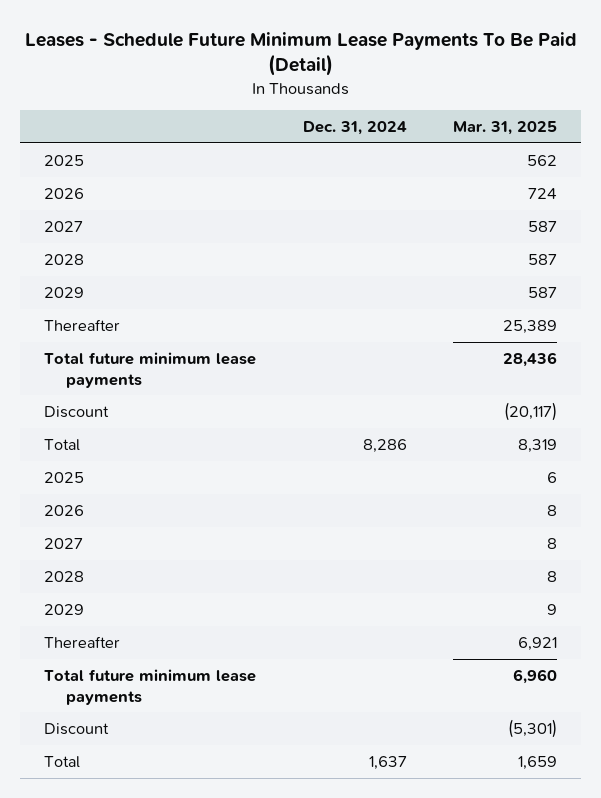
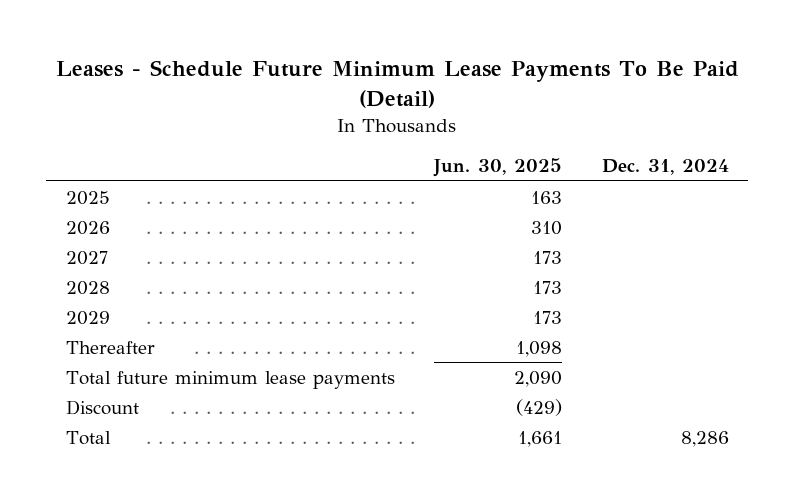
[453,121,558,136] Mar. 31, 2025 -> none
none -> [433,158,563,178] Jun. 30, 2025
[43,471,84,483] 2025 -> none
[43,504,84,516] 2026 -> none
[43,537,83,549] 2027 -> none
[43,570,84,582] 2028 -> none
[43,603,84,615] 2029 -> none
[43,635,120,648] Thereafter -> none
[43,668,256,705] Total future minimum lease payments -> none
[43,722,109,735] Discount -> none
[43,755,80,768] Total -> none

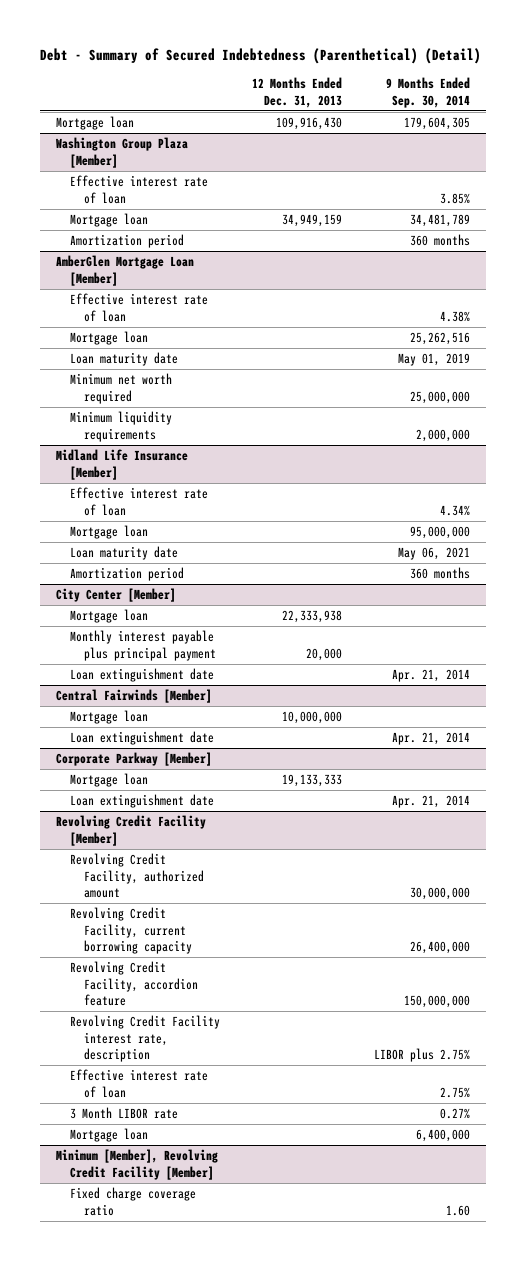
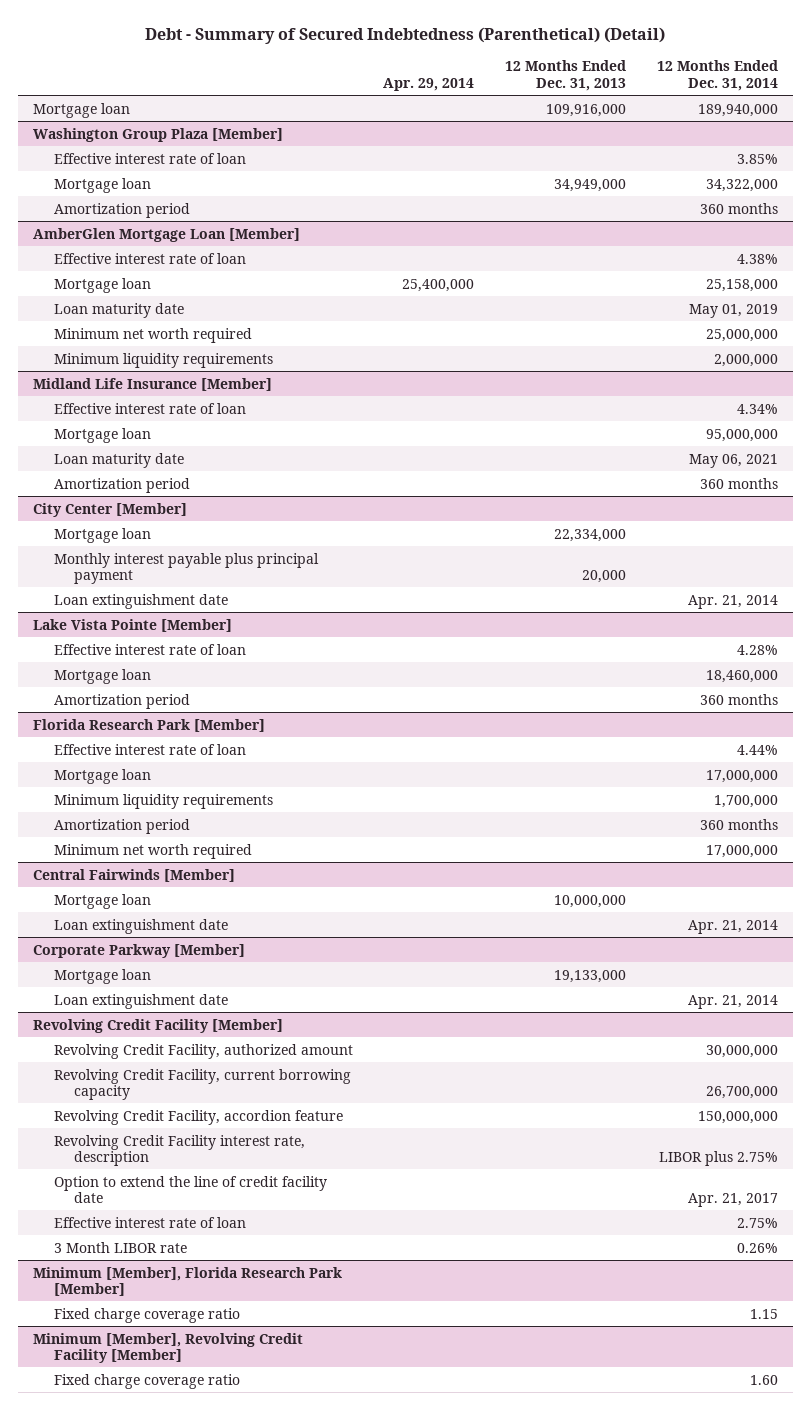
[386,77,471,108] 9 Months Ended Sep. 30, 2014 -> none
none -> [383,77,475,91] Apr. 29, 2014
none -> [656,60,778,91] 12 Months Ended Dec. 31, 2014
[276,117,343,131] 109,916,430 -> [546,103,627,117] 109,916,000
[282,214,343,228] 34,949,159 -> [554,178,627,192] 34,949,000
[282,610,343,624] 22,333,938 -> [554,528,627,542] 22,334,000
none -> [33,618,233,632] Lake Vista Pointe [Member]
none -> [53,643,246,655] Effective interest rate of loan
none -> [53,668,151,684] Mortgage loan
none -> [53,693,190,709] Amortization period
none -> [33,718,266,732] Florida Research Park [Member]
none -> [53,743,246,755] Effective interest rate of loan
none -> [53,768,151,784] Mortgage loan
none -> [53,793,273,809] Minimum liquidity requirements
none -> [53,818,190,834] Amortization period
none -> [53,843,252,859] Minimum net worth required
[282,774,343,788] 19,133,333 -> [554,969,627,983] 19,133,000
none -> [53,1175,327,1204] Option to extend the line of credit facility date
[70,1128,149,1143] Mortgage loan -> none
none -> [33,1266,343,1297] Minimum [Member], Florida Research Park [Member]
none -> [53,1307,240,1323] Fixed charge coverage ratio

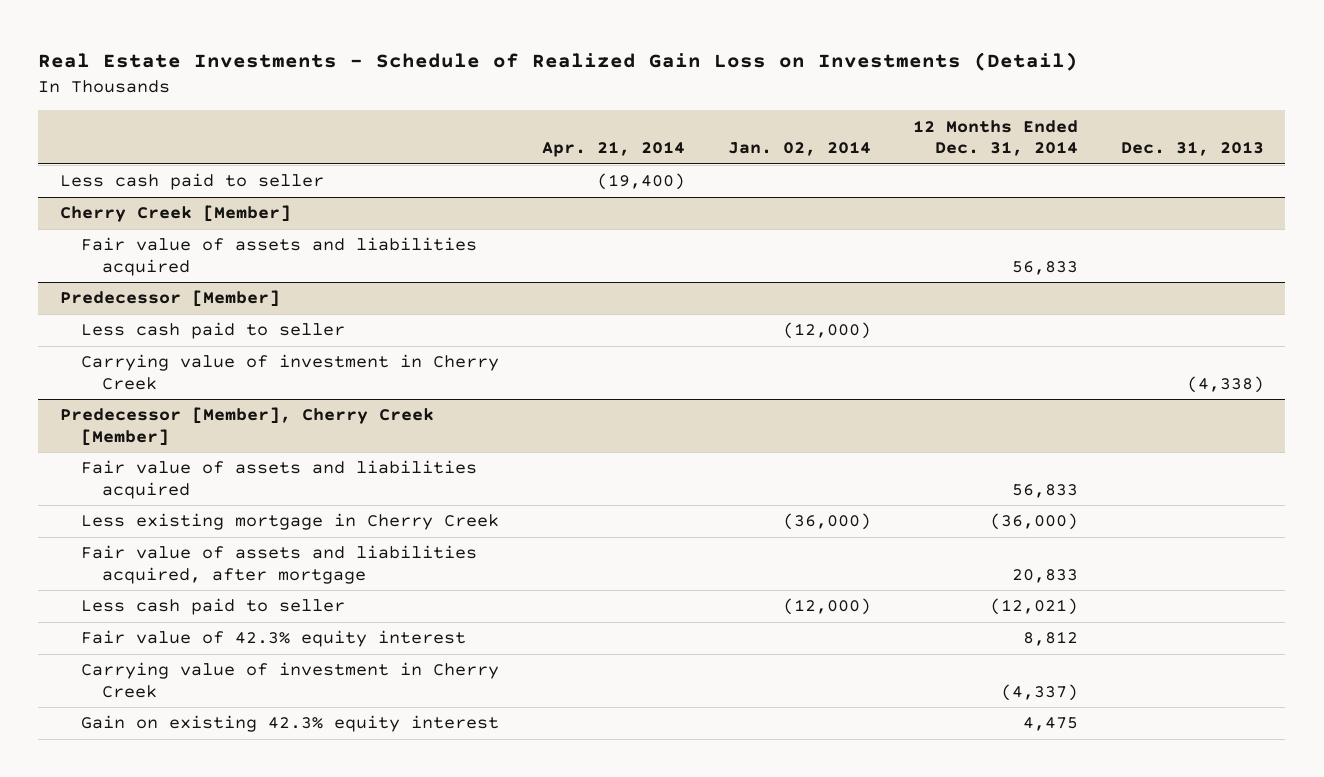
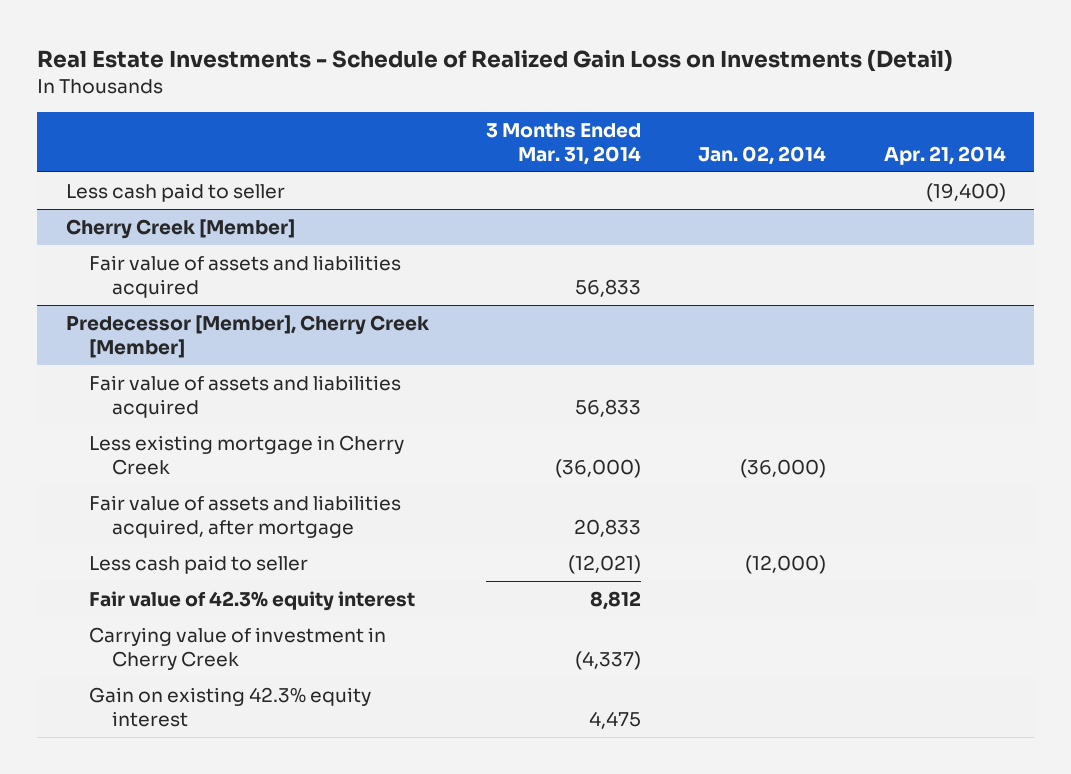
[913,119,1079,157] 12 Months Ended Dec. 31, 2014 -> none
[1120,141,1264,157] Dec. 31, 2013 -> none
none -> [485,122,641,166] 3 Months Ended Mar. 31, 2014
[59,290,280,308] Predecessor [Member] -> none
[81,322,346,340] Less cash paid to seller -> none
[81,354,500,390] Carrying value of investment in Cherry Creek -> none

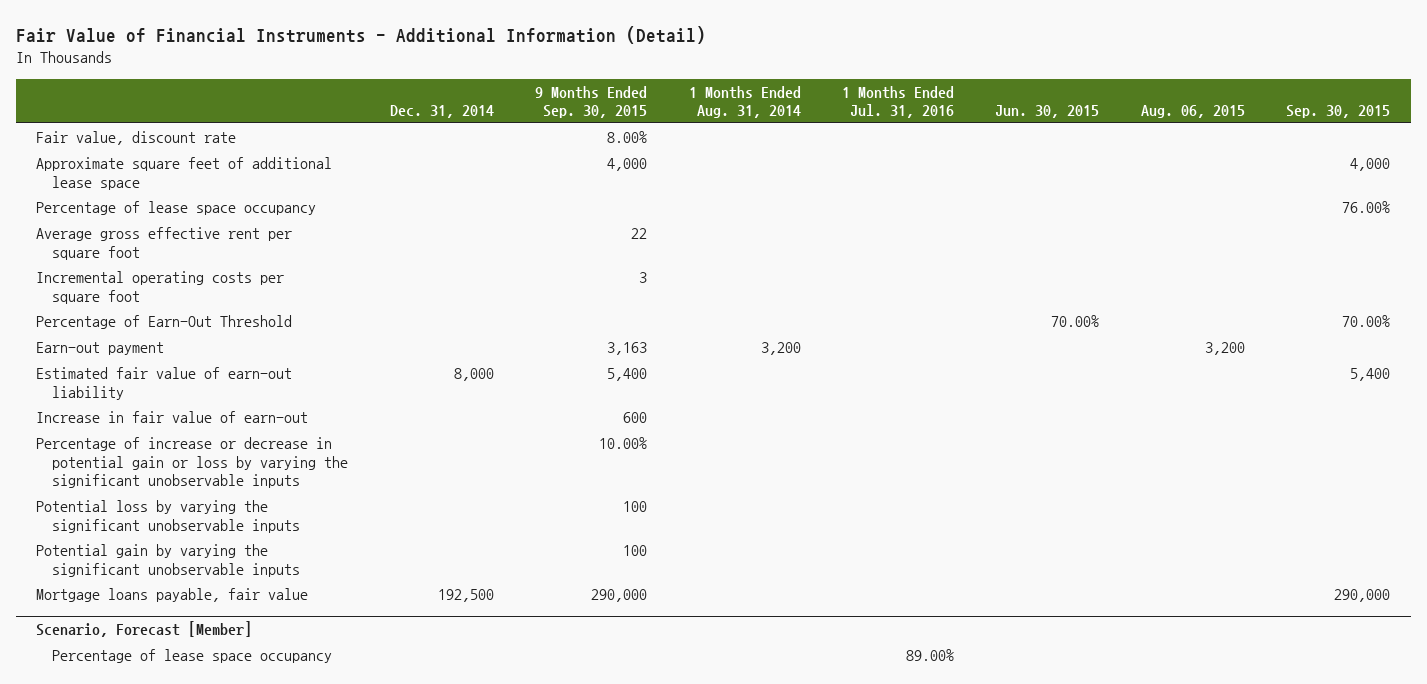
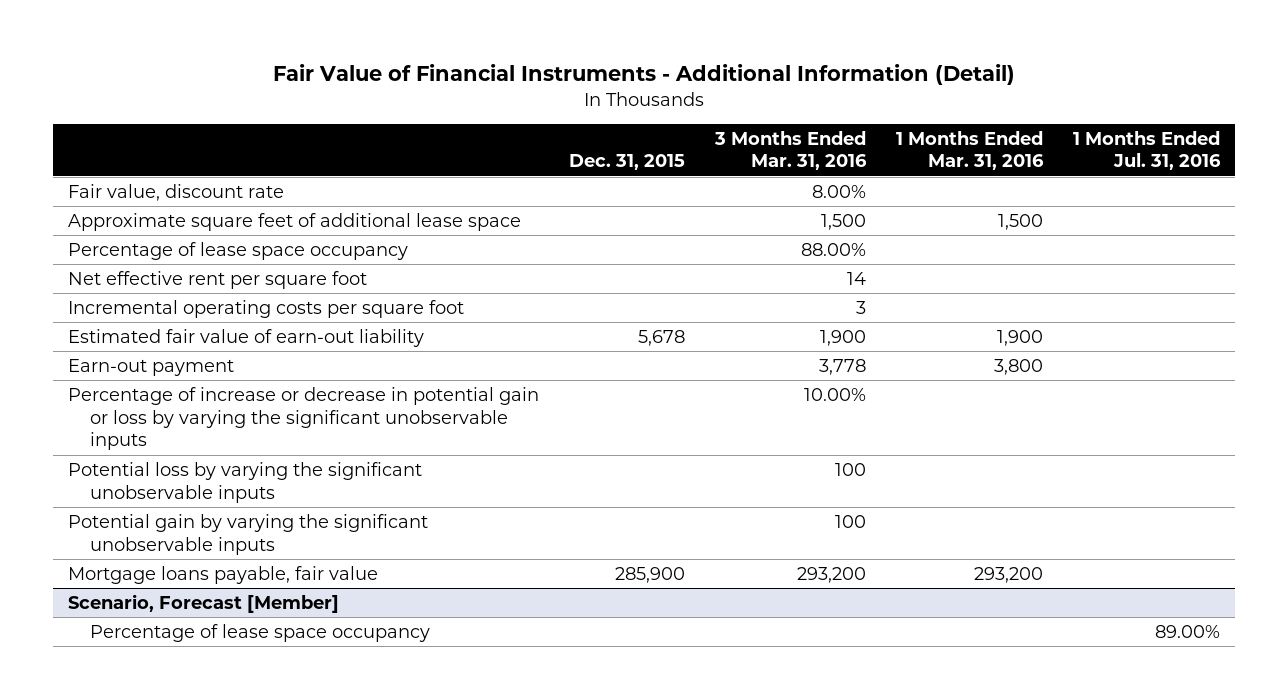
[389,105,494,119] Dec. 31, 2014 -> none
[535,85,648,119] 9 Months Ended Sep. 30, 2015 -> none
[688,85,801,119] 1 Months Ended Aug. 31, 2014 -> none
[995,105,1100,119] Jun. 30, 2015 -> none
[1140,105,1245,119] Aug. 06, 2015 -> none
[1286,105,1391,119] Sep. 30, 2015 -> none
none -> [568,154,685,171] Dec. 31, 2015
none -> [713,130,867,171] 3 Months Ended Mar. 31, 2016
none -> [895,130,1044,171] 1 Months Ended Mar. 31, 2016
[36,227,293,260] Average gross effective rent per square foot -> [68,271,368,290] Net effective rent per square foot
[36,315,293,330] Percentage of Earn-Out Threshold -> none
[36,411,309,424] Increase in fair value of earn-out -> none
[36,342,165,356] Earn-out payment -> [68,359,235,377] Earn-out payment

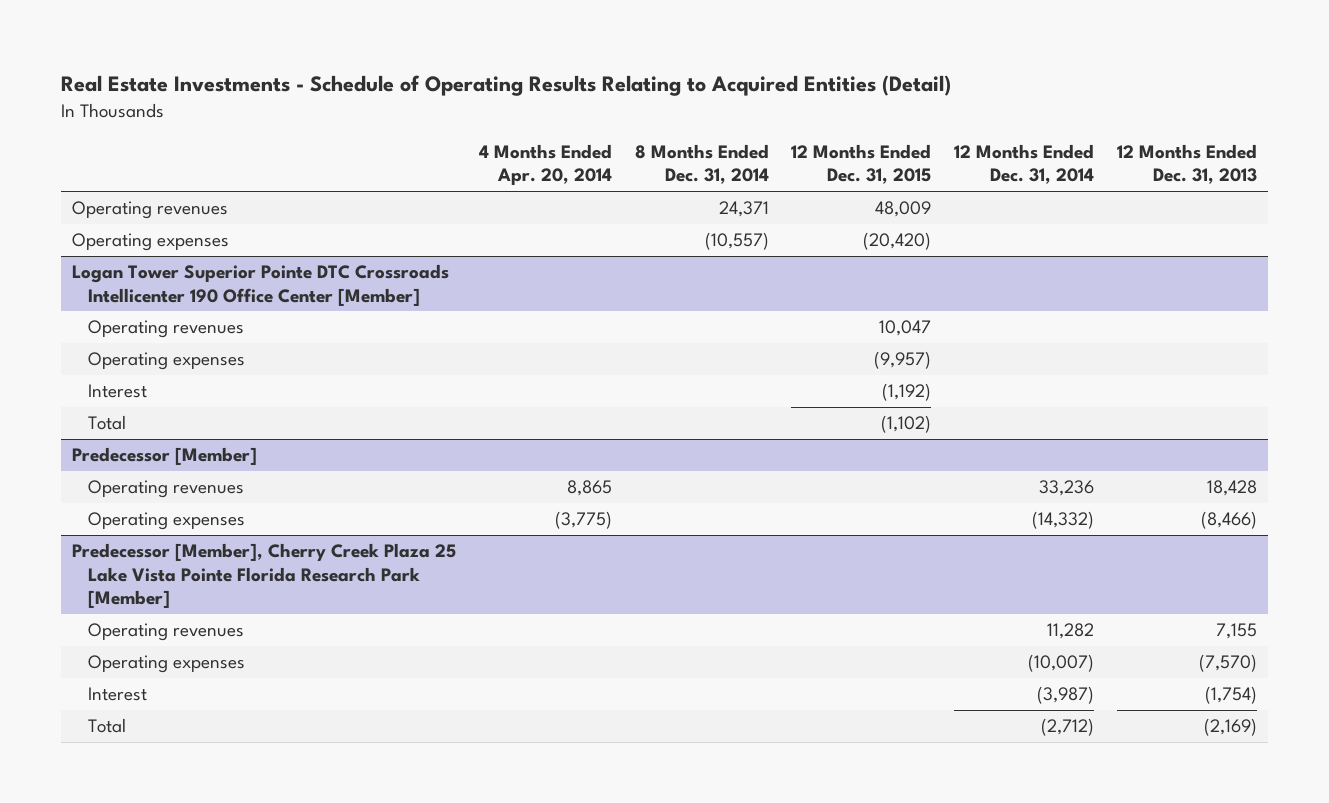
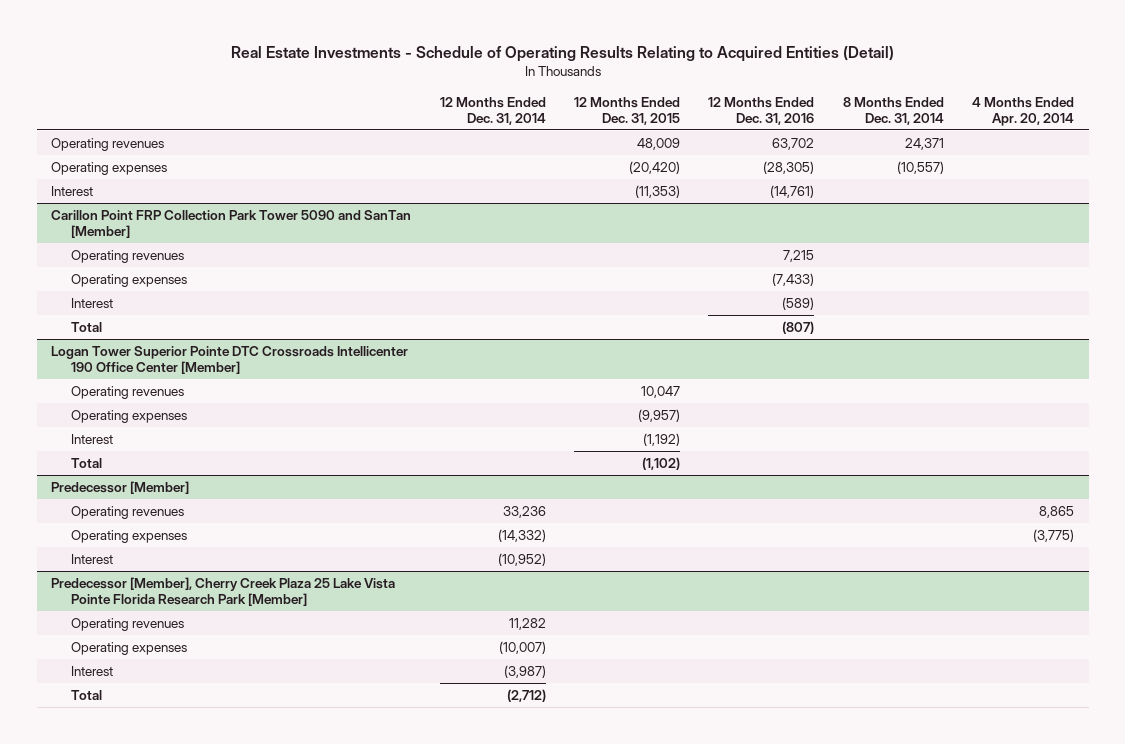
[1116,144,1257,185] 12 Months Ended Dec. 31, 2013 -> none
none -> [708,97,815,125] 12 Months Ended Dec. 31, 2016
none -> [51,185,94,196] Interest
none -> [51,209,412,238] Carillon Point FRP Collection Park Tower 5090 and SanTan [Member]
none -> [70,249,184,263] Operating revenues
none -> [70,273,187,287] Operating expenses
none -> [70,297,113,308] Interest
none -> [70,321,102,332] Total
none -> [70,553,113,564] Interest

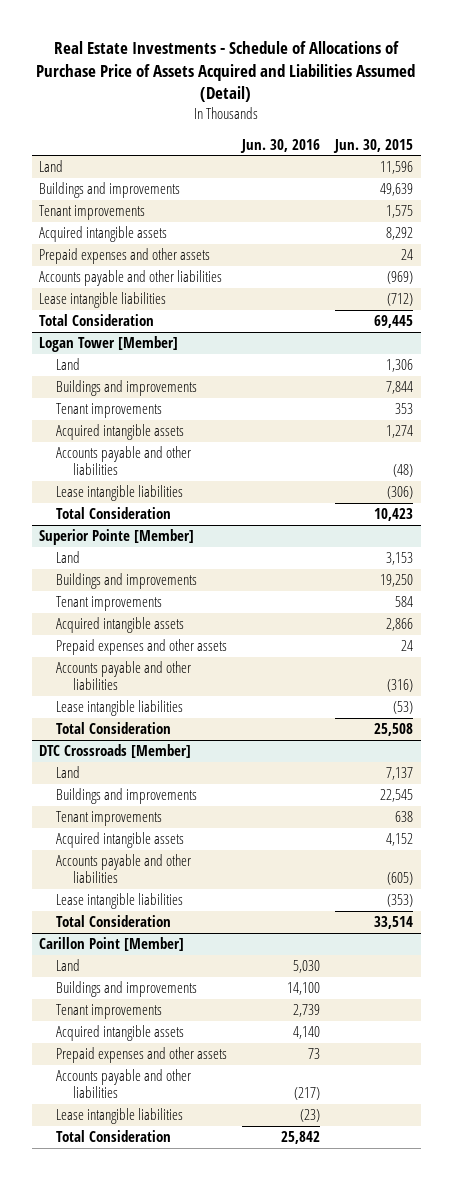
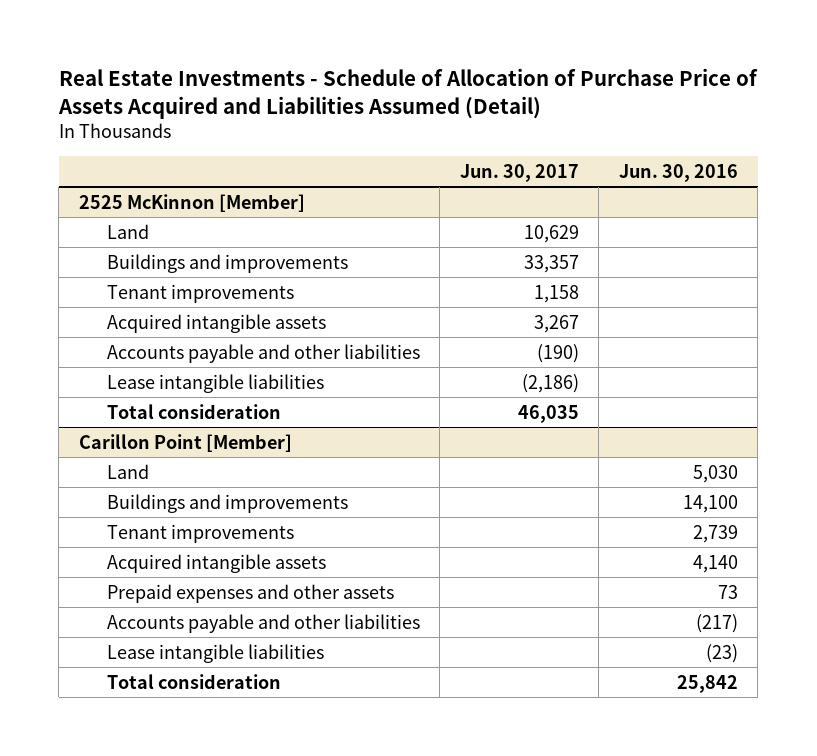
[36,41,416,103] Real Estate Investments - Schedule of Allocations of Purchase Price of Assets Acquired and Liabilities Assumed (Detail) -> [57,68,758,120] Real Estate Investments - Schedule of Allocation of Purchase Price of Assets Acquired and Liabilities Assumed (Detail)
[333,138,414,153] Jun. 30, 2015 -> none
none -> [459,163,579,182] Jun. 30, 2017
[39,160,64,173] Land -> none
[39,182,181,199] Buildings and improvements -> none
[39,205,146,221] Tenant improvements -> none
[39,226,168,243] Acquired intangible assets -> none
[39,248,211,265] Prepaid expenses and other assets -> none
[39,270,223,287] Accounts payable and other liabilities -> none
[39,292,167,309] Lease intangible liabilities -> none
[39,314,155,327] Total Consideration -> none
[39,336,179,353] Logan Tower [Member] -> none
[56,358,81,371] Land -> none
[56,380,198,397] Buildings and improvements -> none
[56,403,163,419] Tenant improvements -> none
[56,424,185,441] Acquired intangible assets -> none
[56,446,192,475] Accounts payable and other liabilities -> none
[56,485,184,502] Lease intangible liabilities -> none
[56,507,172,520] Total Consideration -> none
[39,529,195,546] Superior Pointe [Member] -> none
[56,551,81,564] Land -> none
[56,573,198,590] Buildings and improvements -> none
[56,596,163,612] Tenant improvements -> none
[56,617,185,634] Acquired intangible assets -> none
[56,639,228,656] Prepaid expenses and other assets -> none
[56,661,192,690] Accounts payable and other liabilities -> none
[56,700,184,717] Lease intangible liabilities -> none
[56,722,172,735] Total Consideration -> none
[39,744,192,759] DTC Crossroads [Member] -> none
[56,766,81,779] Land -> none
[56,788,198,805] Buildings and improvements -> none
[56,811,163,827] Tenant improvements -> none
[56,832,185,849] Acquired intangible assets -> none
[56,854,192,883] Accounts payable and other liabilities -> none
[56,893,184,910] Lease intangible liabilities -> none
[56,915,172,928] Total Consideration -> none
none -> [78,193,305,212] 2525 McKinnon [Member]
none -> [106,223,149,239] Land
none -> [106,253,348,273] Buildings and improvements
none -> [106,283,294,303] Tenant improvements
none -> [106,313,326,333] Acquired intangible assets
none -> [106,343,420,363] Accounts payable and other liabilities
none -> [106,373,324,393] Lease intangible liabilities
none -> [106,403,281,419] Total consideration
[56,1130,172,1143] Total Consideration -> [106,673,281,689] Total consideration

